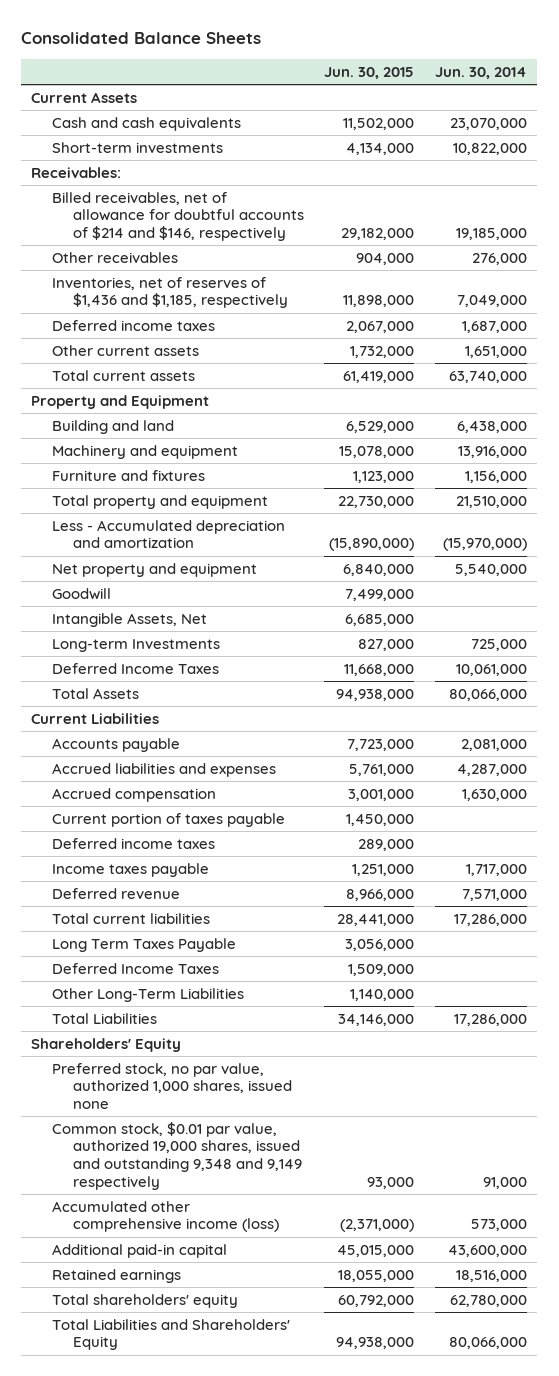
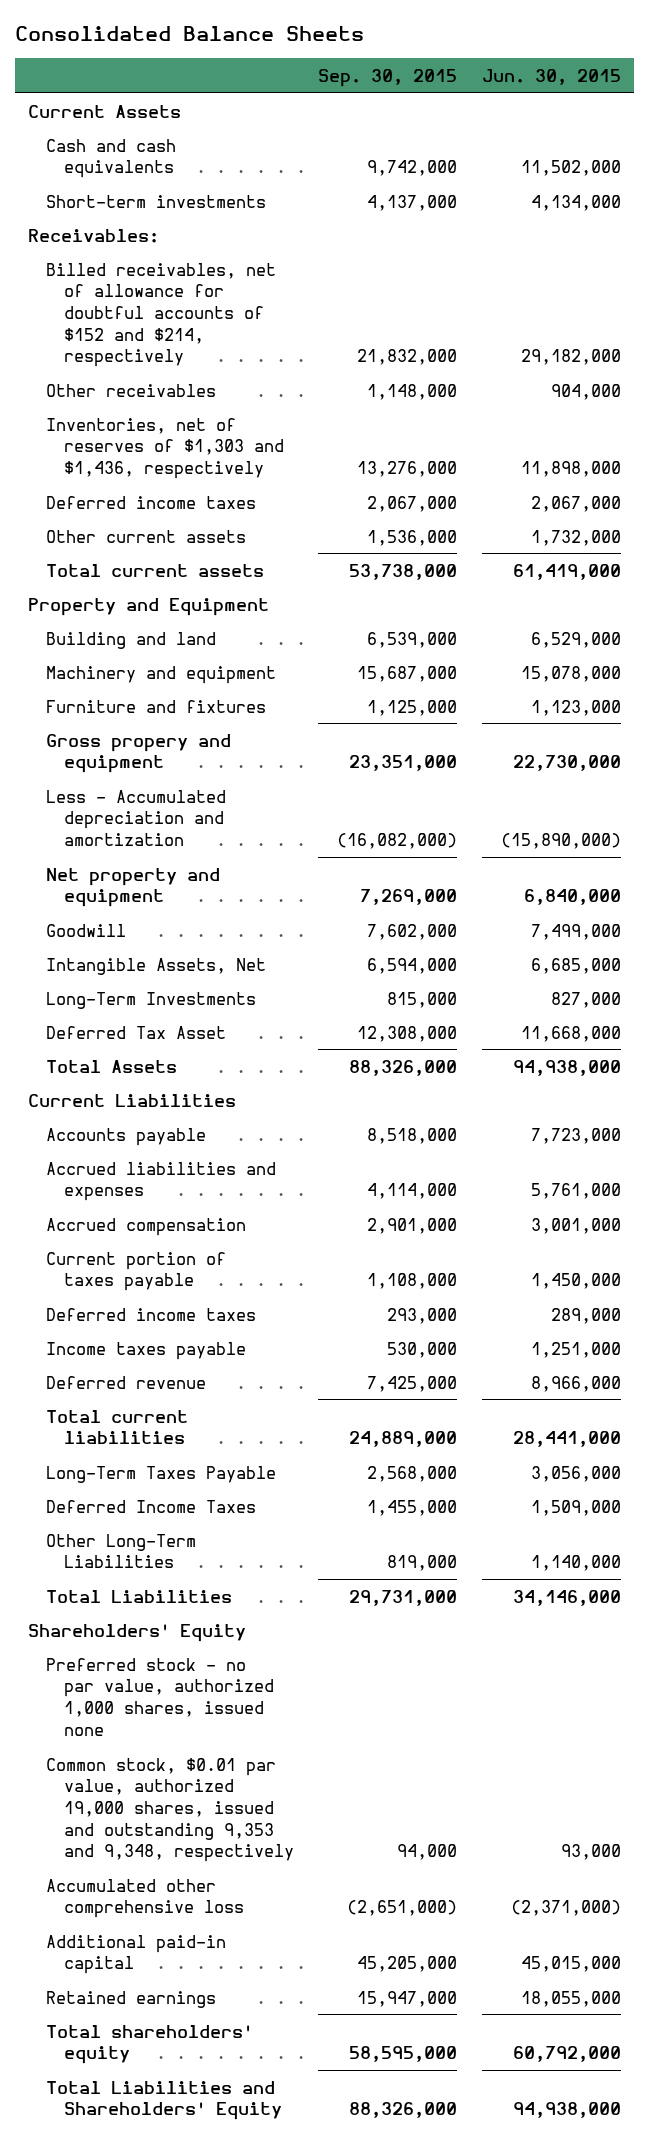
[435,66,528,79] Jun. 30, 2014 -> none
none -> [318,68,458,87] Sep. 30, 2015
[52,191,304,242] Billed receivables, net of allowance for doubtful accounts of $214 and $146, respectively -> [45,262,276,368] Billed receivables, net of allowance for doubtful accounts of $152 and $214, respectively
[52,276,288,309] Inventories, net of reserves of $1,436 and $1,185, respectively -> [45,417,284,479] Inventories, net of reserves of $1,303 and $1,436, respectively
[52,494,269,509] Total property and equipment -> [45,733,231,774] Gross propery and equipment
[52,638,221,652] Long-term Investments -> [45,991,256,1009] Long-Term Investments
[52,662,220,674] Deferred Income Taxes -> [45,1025,226,1039] Deferred Tax Asset
[52,937,237,952] Long Term Taxes Payable -> [45,1465,276,1483] Long-Term Taxes Payable
[52,1062,292,1110] Preferred stock, no par value, authorized 1,000 shares, issued none -> [45,1657,274,1736] Preferred stock - no par value, authorized 1,000 shares, issued none
[52,1121,302,1190] Common stock, $0.01 par value, authorized 19,000 shares, issued and outstanding 9,348 and 9,149 respectively -> [45,1757,294,1863] Common stock, $0.01 par value, authorized 19,000 shares, issued and outstanding 9,353 and 9,348, respectively
[52,1200,279,1233] Accumulated other comprehensive income (loss) -> [45,1878,244,1919] Accumulated other comprehensive loss

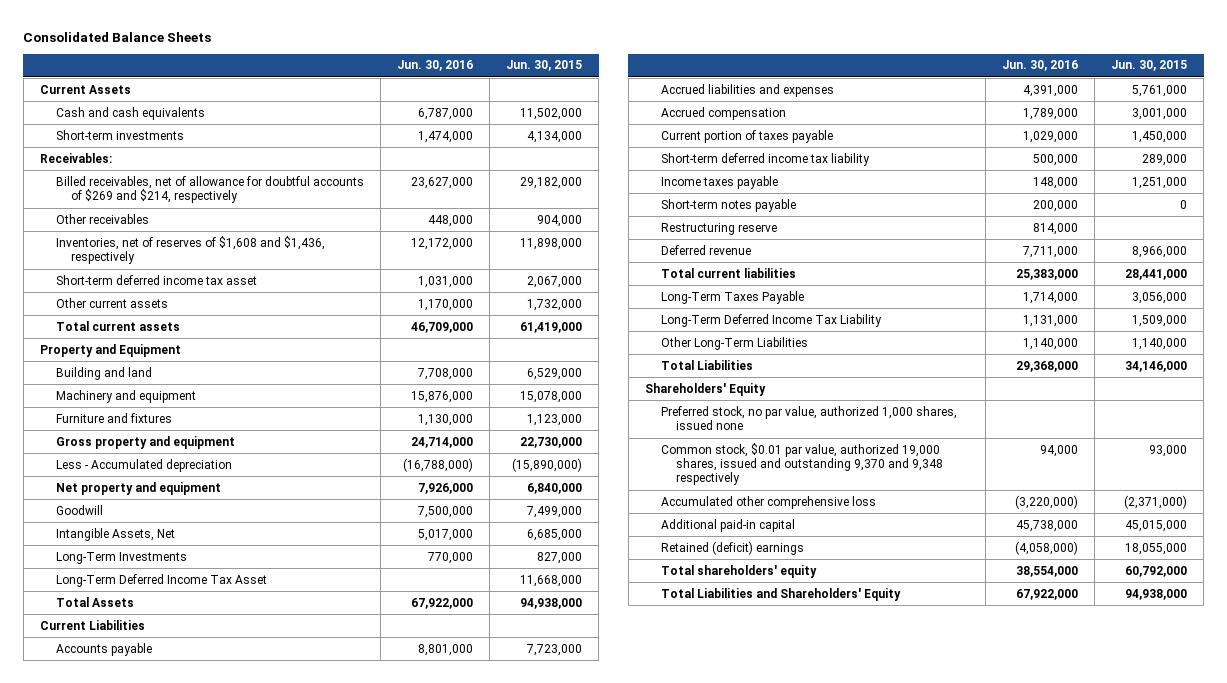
[318,68,458,87] Sep. 30, 2015 -> none
none -> [396,60,473,72] Jun. 30, 2016
[45,262,276,368] Billed receivables, net of allowance for doubtful accounts of $152 and $214, respectively -> [55,175,364,204] Billed receivables, net of allowance for doubtful accounts of $269 and $214, respectively
[45,417,284,479] Inventories, net of reserves of $1,303 and $1,436, respectively -> [55,235,325,265] Inventories, net of reserves of $1,608 and $1,436, respectively
[45,495,256,509] Deferred income taxes -> [55,274,257,285] Short-term deferred income tax asset
[45,733,231,774] Gross propery and equipment -> [55,435,235,449] Gross property and equipment
[45,789,226,846] Less - Accumulated depreciation and amortization -> [55,458,232,472] Less - Accumulated depreciation
[45,1025,226,1039] Deferred Tax Asset -> [55,573,267,587] Long-Term Deferred Income Tax Asset
[45,1307,256,1321] Deferred income taxes -> [660,152,870,166] Short-term deferred income tax liability
none -> [660,198,796,212] Short-term notes payable
none -> [660,222,777,235] Restructuring reserve
[45,1499,256,1513] Deferred Income Taxes -> [660,313,882,327] Long-Term Deferred Income Tax Liability
[45,1657,274,1736] Preferred stock - no par value, authorized 1,000 shares, issued none -> [660,405,957,431] Preferred stock, no par value, authorized 1,000 shares, issued none
[45,1757,294,1863] Common stock, $0.01 par value, authorized 19,000 shares, issued and outstanding 9,353 and 9,348, respectively -> [660,442,944,486] Common stock, $0.01 par value, authorized 19,000 shares, issued and outstanding 9,370 and 9,348 respectively
[45,1990,216,2008] Retained earnings -> [660,540,804,555] Retained (deficit) earnings

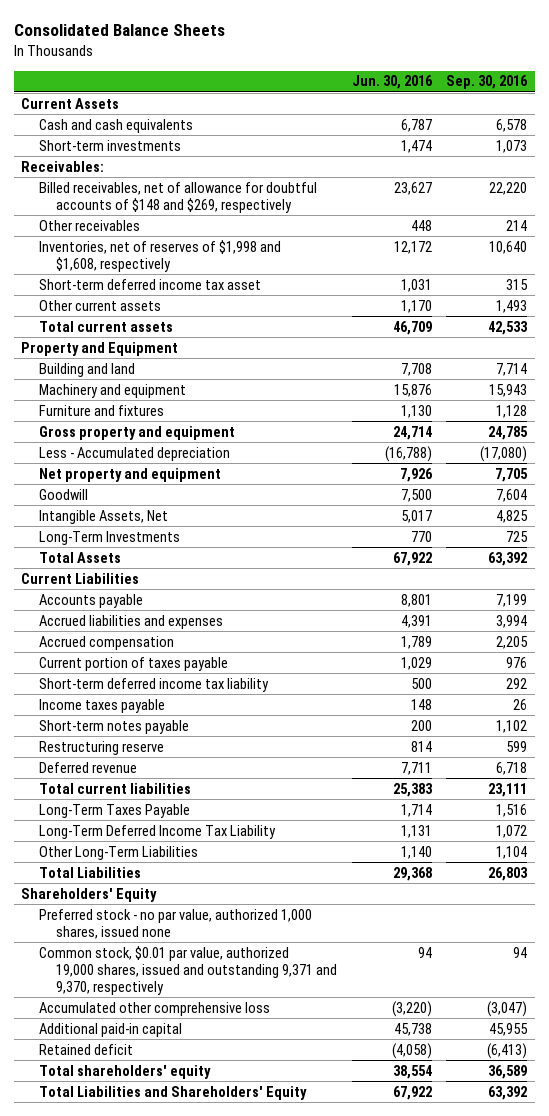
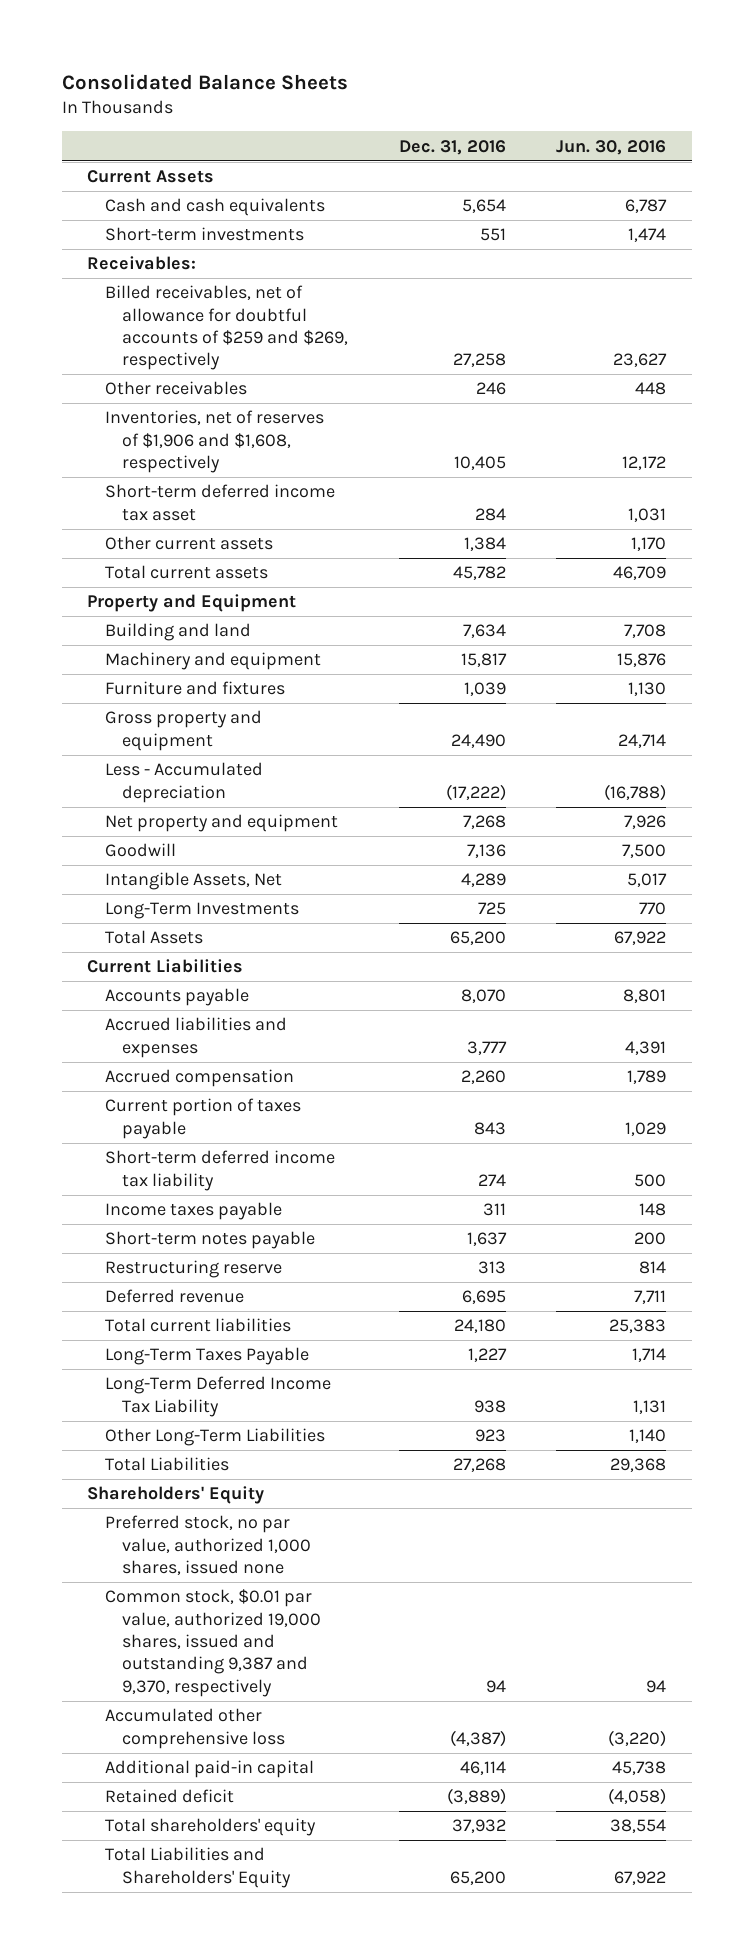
[446,75,529,90] Sep. 30, 2016 -> none
none -> [398,139,506,155] Dec. 31, 2016
[38,181,317,213] Billed receivables, net of allowance for doubtful accounts of $148 and $269, respectively -> [104,285,349,371] Billed receivables, net of allowance for doubtful accounts of $259 and $269, respectively
[38,239,281,272] Inventories, net of reserves of $1,998 and $1,608, respectively -> [104,410,324,473] Inventories, net of reserves of $1,906 and $1,608, respectively
[38,908,312,939] Preferred stock - no par value, authorized 1,000 shares, issued none -> [104,1515,312,1575] Preferred stock, no par value, authorized 1,000 shares, issued none
[38,945,337,996] Common stock, $0.01 par value, authorized 19,000 shares, issued and outstanding 9,371 and 9,370, respectively -> [104,1589,322,1697] Common stock, $0.01 par value, authorized 19,000 shares, issued and outstanding 9,387 and 9,370, respectively

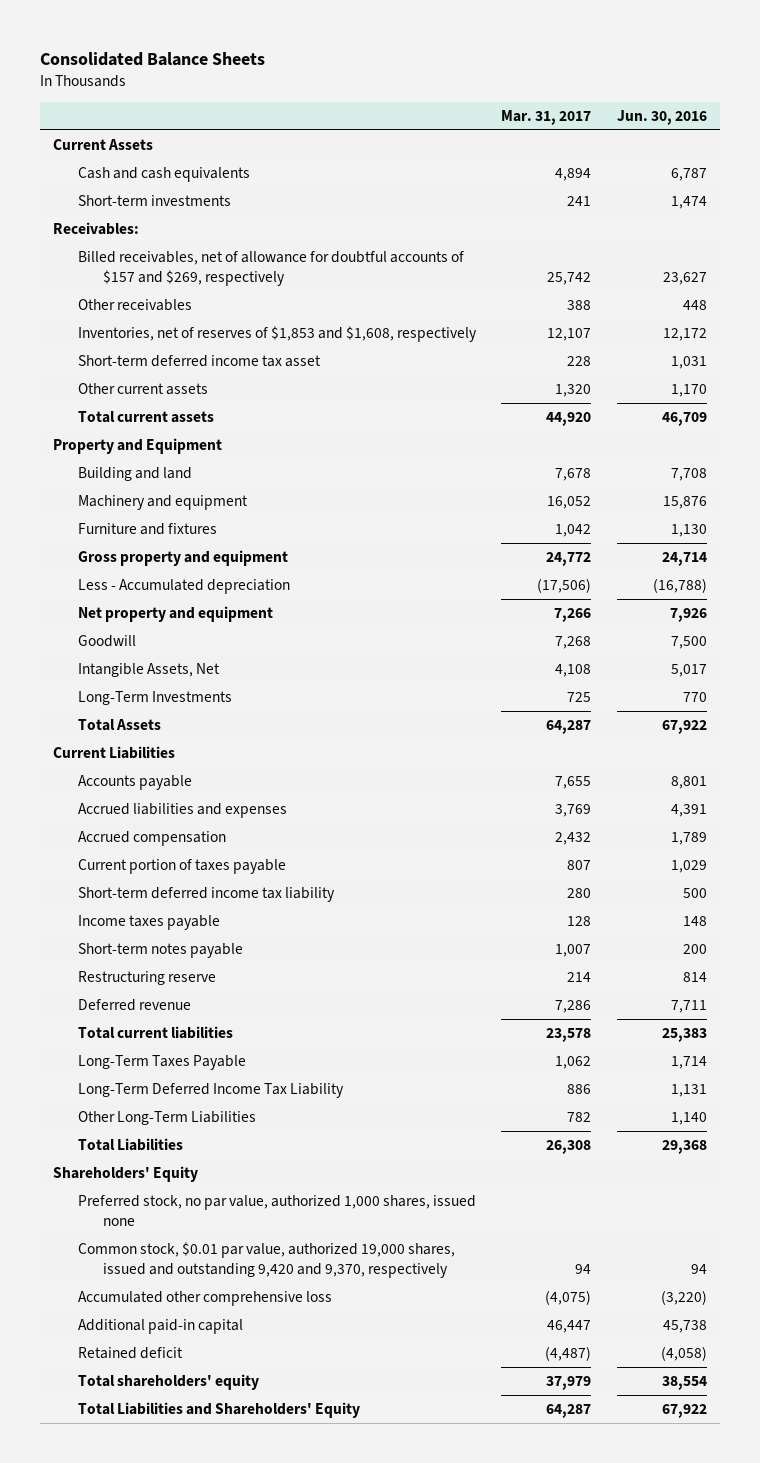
[398,139,506,155] Dec. 31, 2016 -> none
none -> [501,110,592,126] Mar. 31, 2017
[104,285,349,371] Billed receivables, net of allowance for doubtful accounts of $259 and $269, respectively -> [78,251,465,287] Billed receivables, net of allowance for doubtful accounts of $157 and $269, respectively
[104,410,324,473] Inventories, net of reserves of $1,906 and $1,608, respectively -> [78,326,478,343] Inventories, net of reserves of $1,853 and $1,608, respectively
[104,1589,322,1697] Common stock, $0.01 par value, authorized 19,000 shares, issued and outstanding 9,387 and 9,370, respectively -> [78,1242,456,1279] Common stock, $0.01 par value, authorized 19,000 shares, issued and outstanding 9,420 and 9,370, respectively

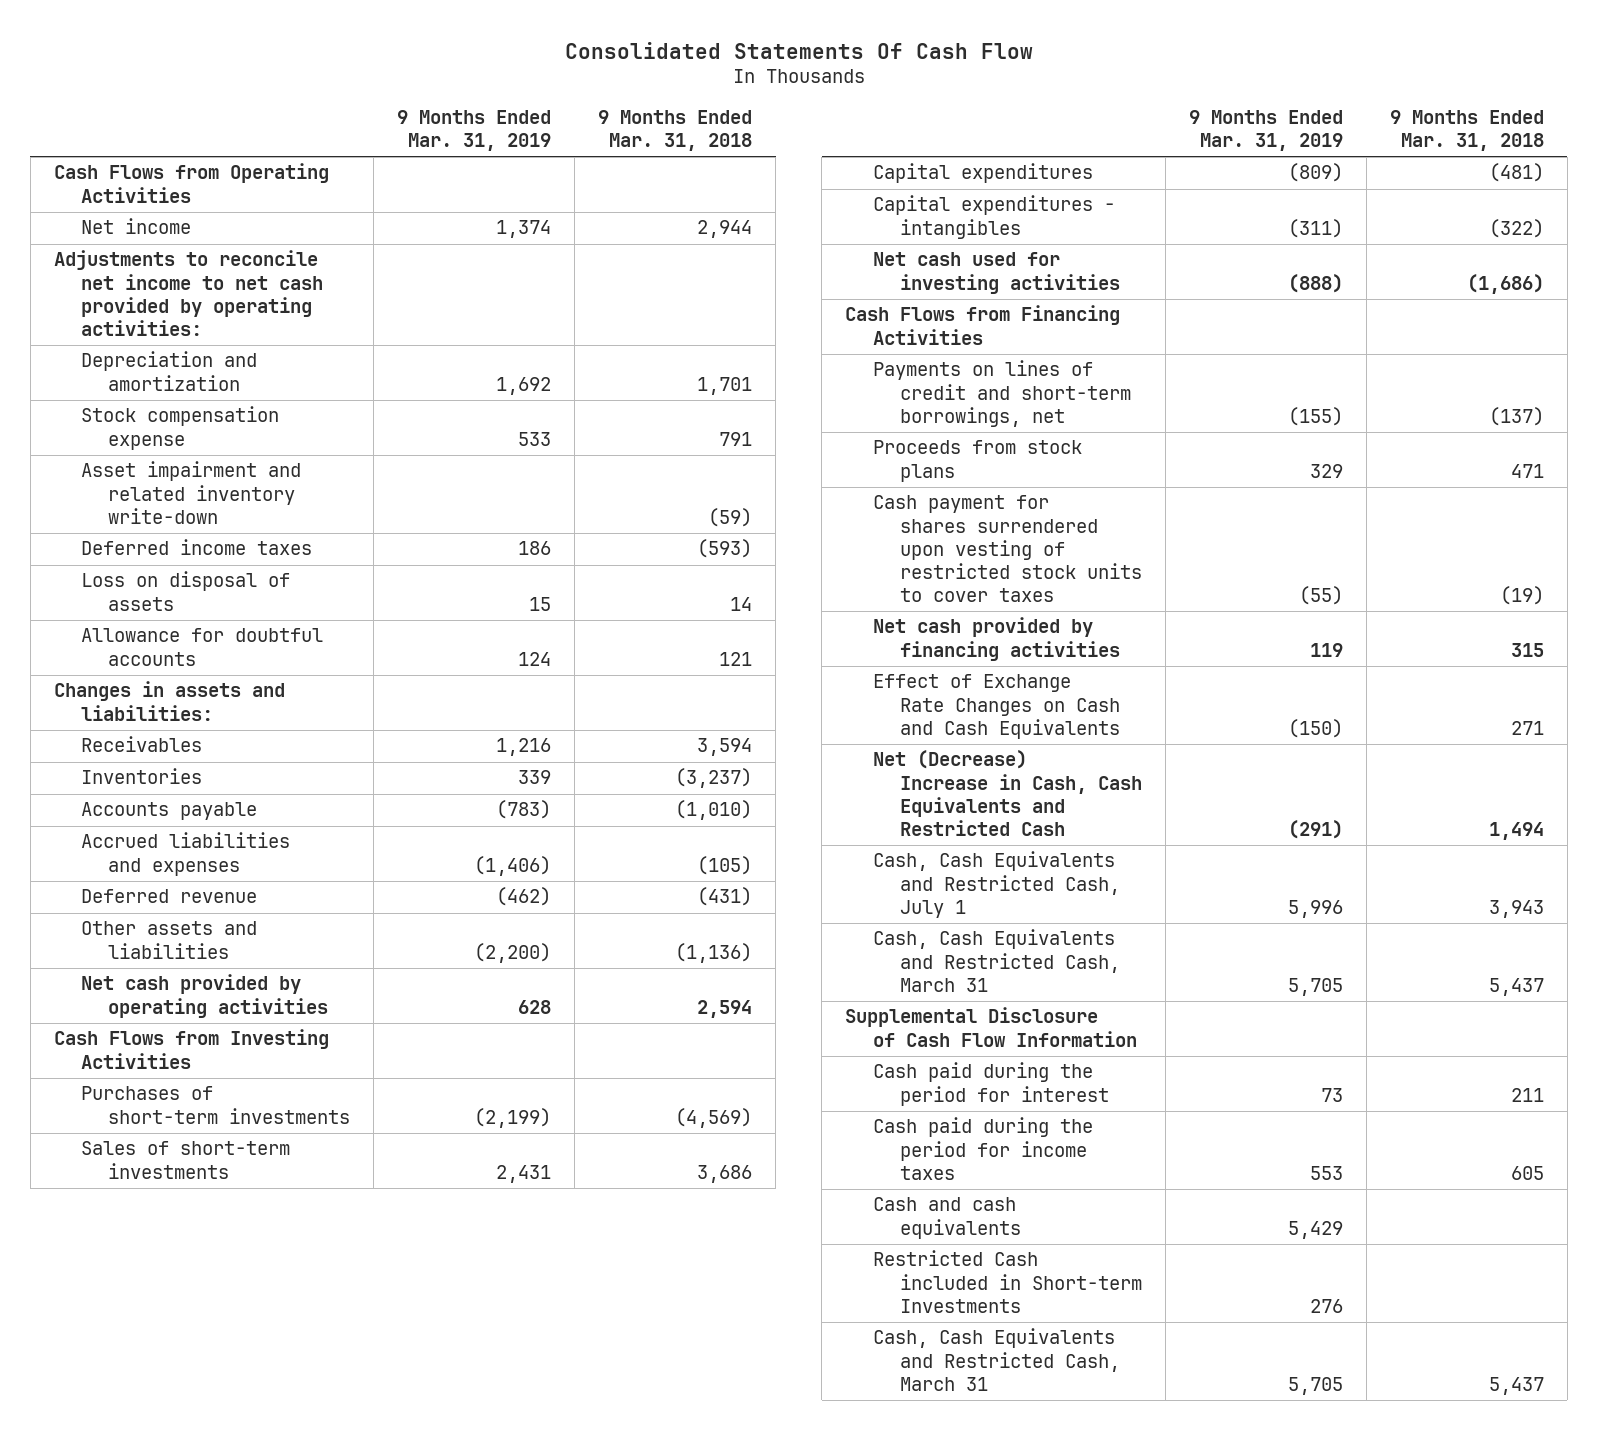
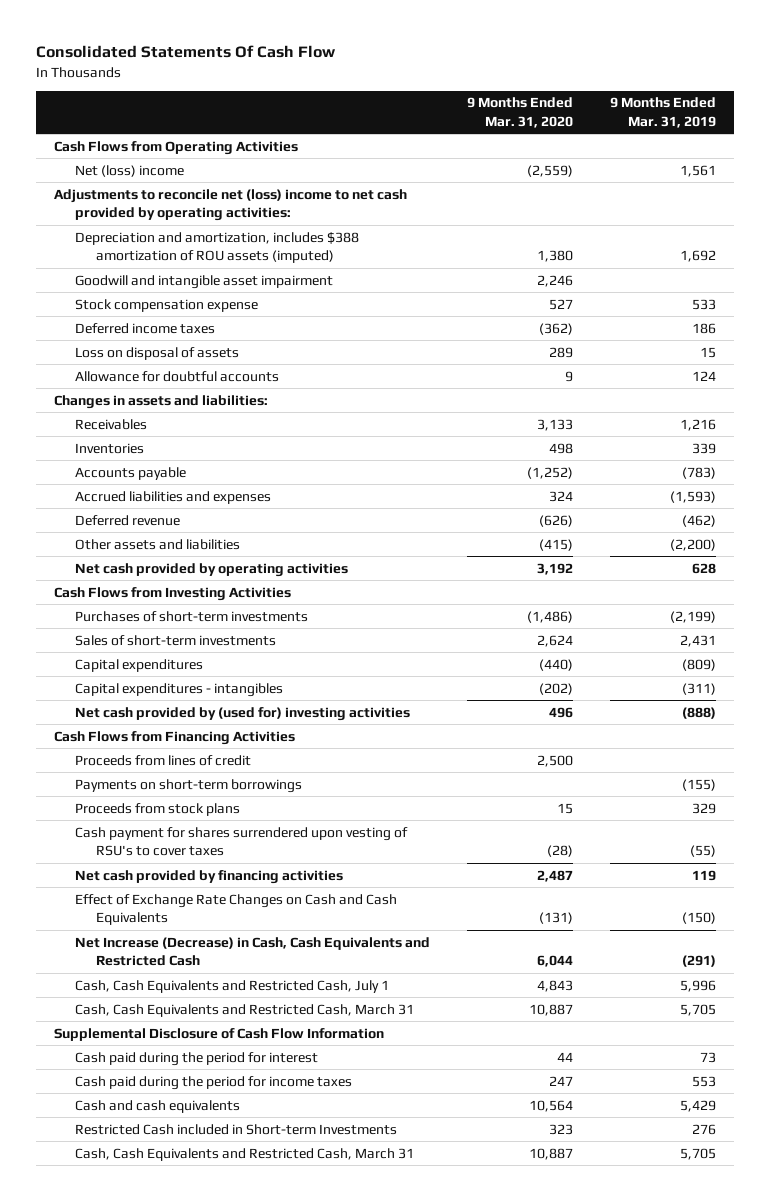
[598,110,753,152] 9 Months Ended Mar. 31, 2018 -> none
none -> [466,97,573,128] 9 Months Ended Mar. 31, 2020
[80,218,191,235] Net income -> [74,164,184,177] Net (loss) income
[496,220,552,239] 1,374 -> [679,164,716,177] 1,561
[53,250,323,337] Adjustments to reconcile net income to net cash provided by operating activities: -> [53,188,407,221] Adjustments to reconcile net (loss) income to net cash provided by operating activities:
[80,351,257,391] Depreciation and amortization -> [74,231,359,263] Depreciation and amortization, includes $388 amortization of ROU assets (imputed)
none -> [74,274,333,289] Goodwill and intangible asset impairment
[80,461,301,524] Asset impairment and related inventory write-down -> none
[474,855,552,876] (1,406) -> [669,490,716,503] (1,593)
[872,252,1120,294] Net cash used for investing activities -> [74,706,410,721] Net cash provided by (used for) investing activities
none -> [74,754,251,766] Proceeds from lines of credit
[872,360,1131,427] Payments on lines of credit and short-term borrowings, net -> [74,778,302,793] Payments on short-term borrowings
[872,495,1142,603] Cash payment for shares surrendered upon vesting of restricted stock units to cover taxes -> [74,826,408,856] Cash payment for shares surrendered upon vesting of RSU's to cover taxes
[872,750,1142,837] Net (Decrease) Increase in Cash, Cash Equivalents and Restricted Cash -> [74,936,430,966] Net Increase (Decrease) in Cash, Cash Equivalents and Restricted Cash

